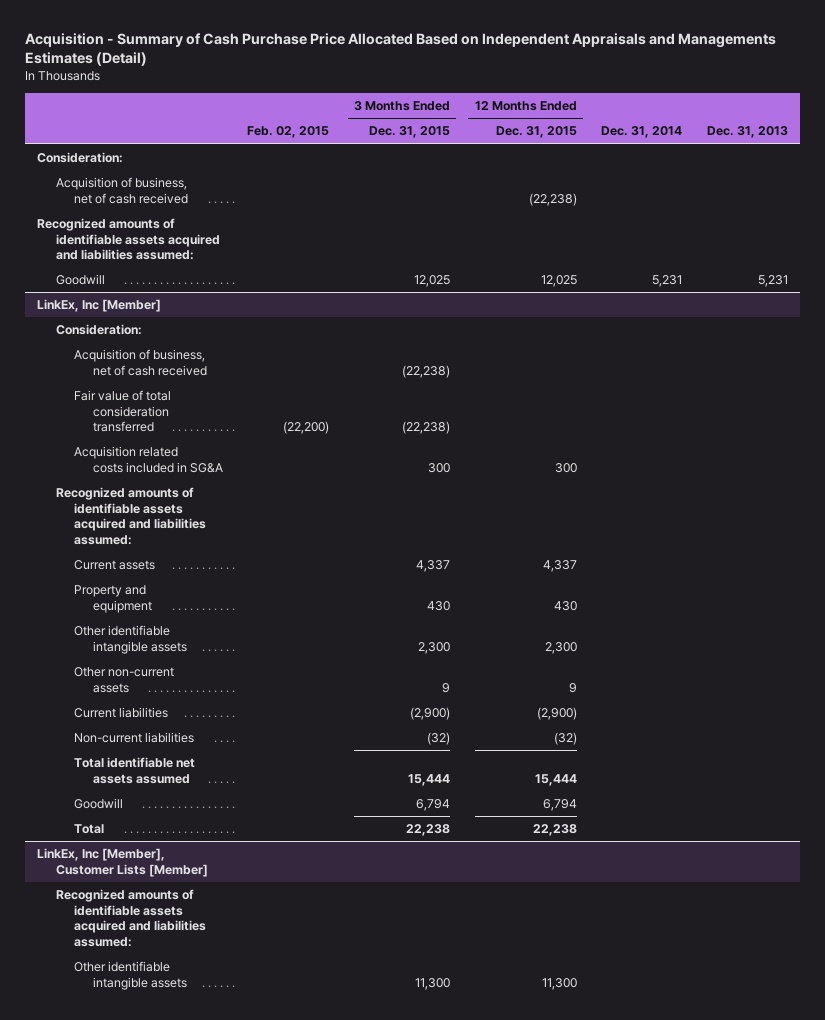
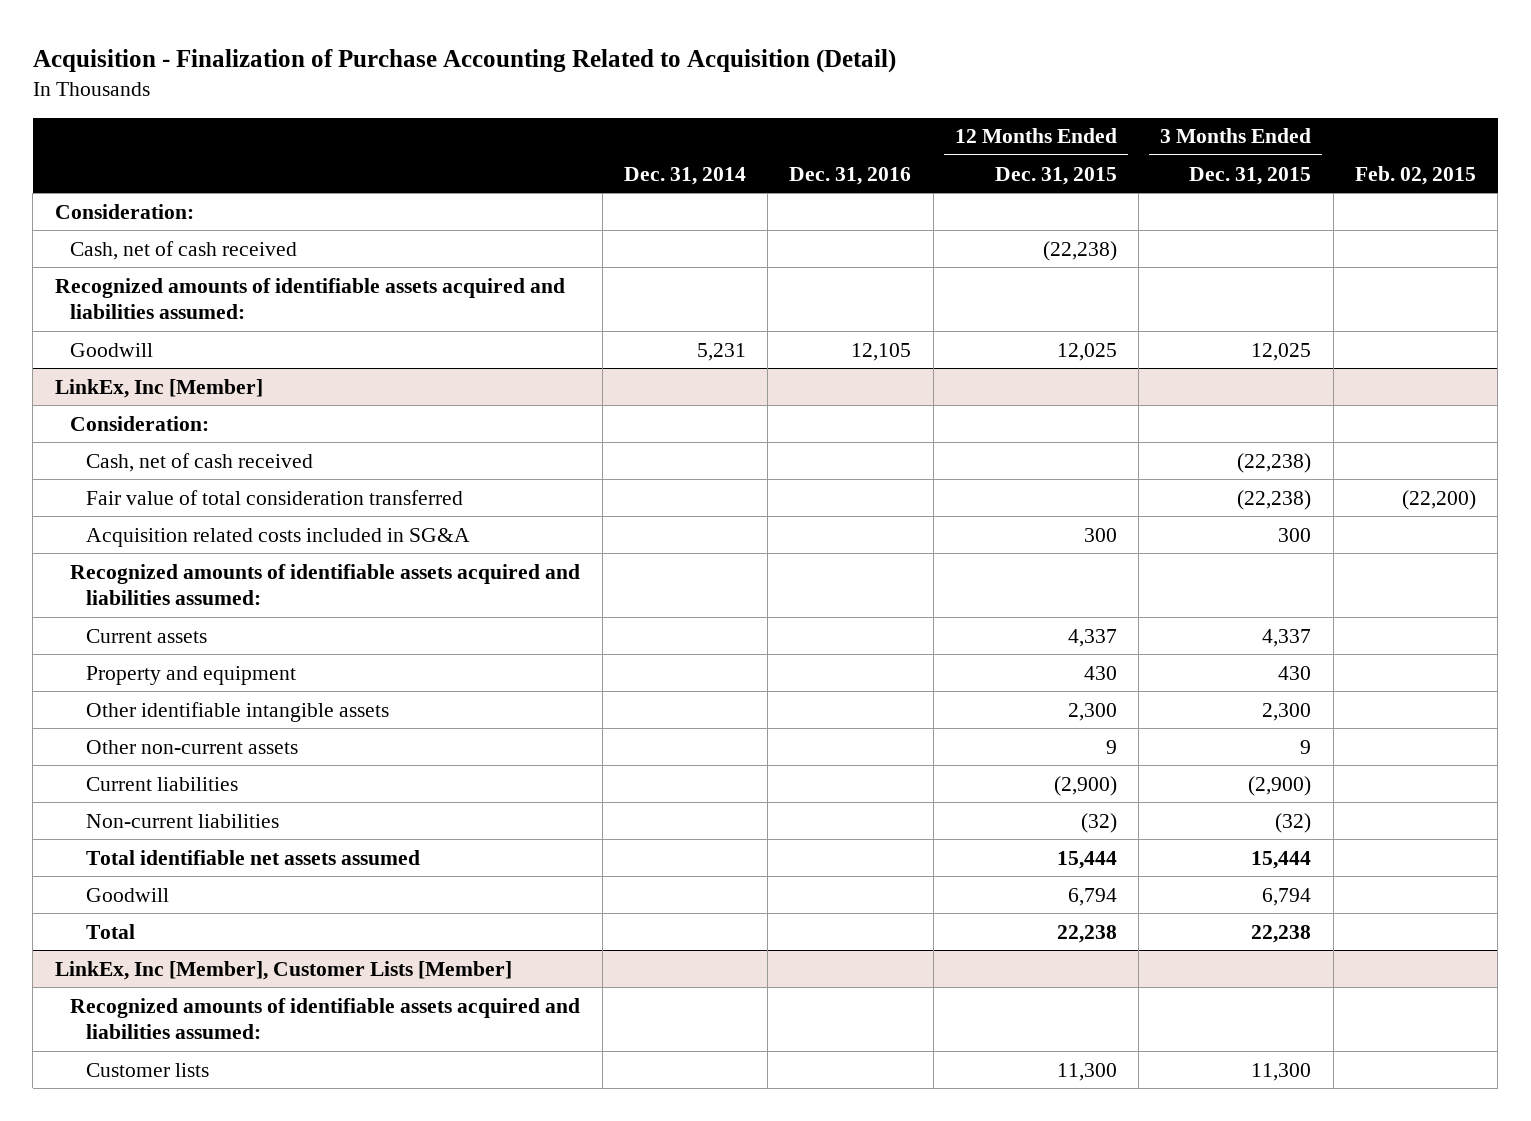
[24,33,776,67] Acquisition - Summary of Cash Purchase Price Allocated Based on Independent Appraisals and Managements Estimates (Detail) -> [32,48,896,73] Acquisition - Finalization of Purchase Accounting Related to Acquisition (Detail)
[706,126,788,139] Dec. 31, 2013 -> none
none -> [789,166,912,185] Dec. 31, 2016
[55,177,189,204] Acquisition of business, net of cash received -> [70,240,298,260] Cash, net of cash received
[74,349,207,376] Acquisition of business, net of cash received -> [86,452,314,472] Cash, net of cash received
[74,961,187,990] Other identifiable intangible assets -> [86,1062,210,1077] Customer lists

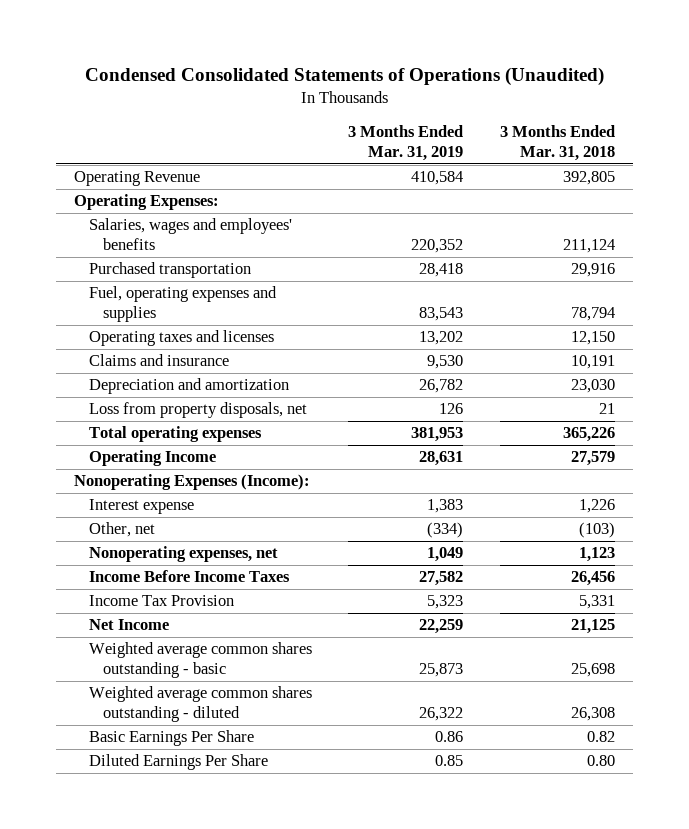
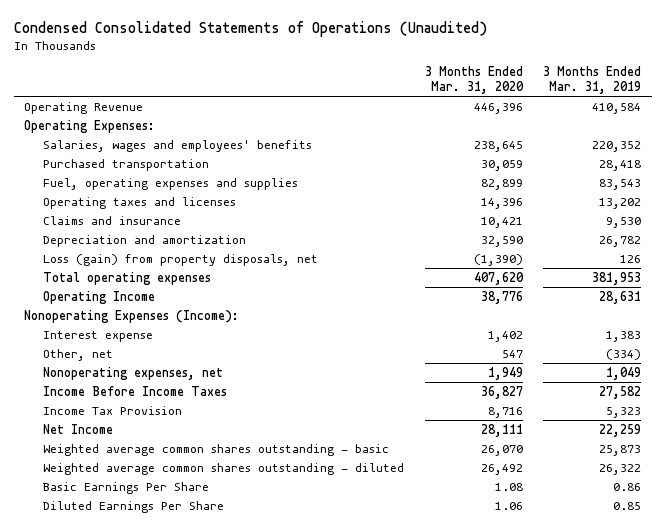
[499,125,615,161] 3 Months Ended Mar. 31, 2018 -> none
none -> [424,65,524,94] 3 Months Ended Mar. 31, 2020
[88,402,307,419] Loss from property disposals, net -> [42,253,318,266] Loss (gain) from property disposals, net

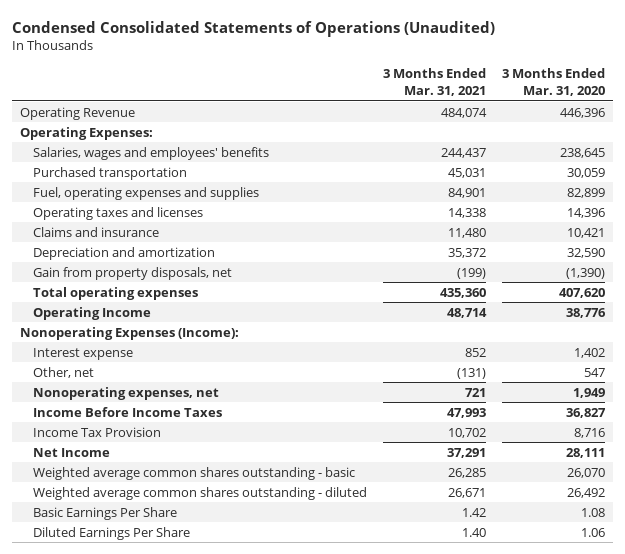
[543,65,642,94] 3 Months Ended Mar. 31, 2019 -> none
none -> [382,68,486,97] 3 Months Ended Mar. 31, 2021
[42,253,318,266] Loss (gain) from property disposals, net -> [32,266,232,280] Gain from property disposals, net

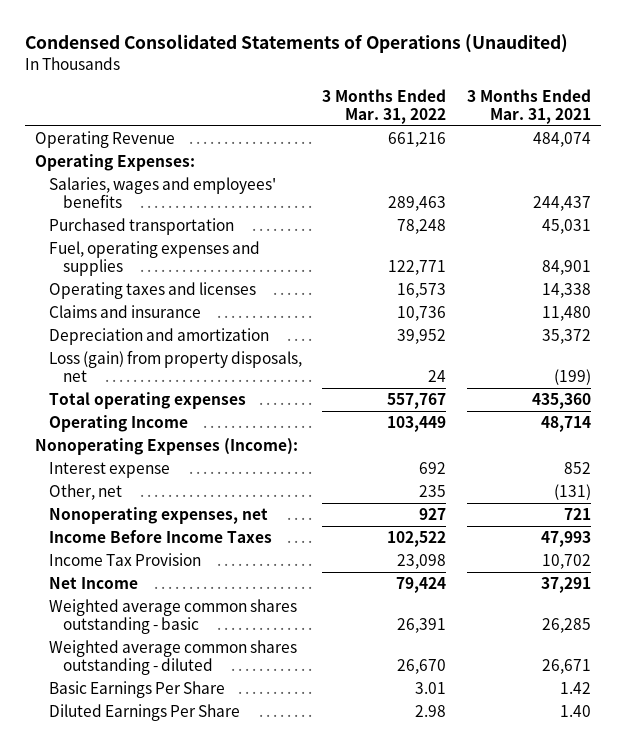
[501,68,605,97] 3 Months Ended Mar. 31, 2020 -> none
none -> [322,89,447,125] 3 Months Ended Mar. 31, 2022
[32,266,232,280] Gain from property disposals, net -> [49,350,303,383] Loss (gain) from property disposals, net

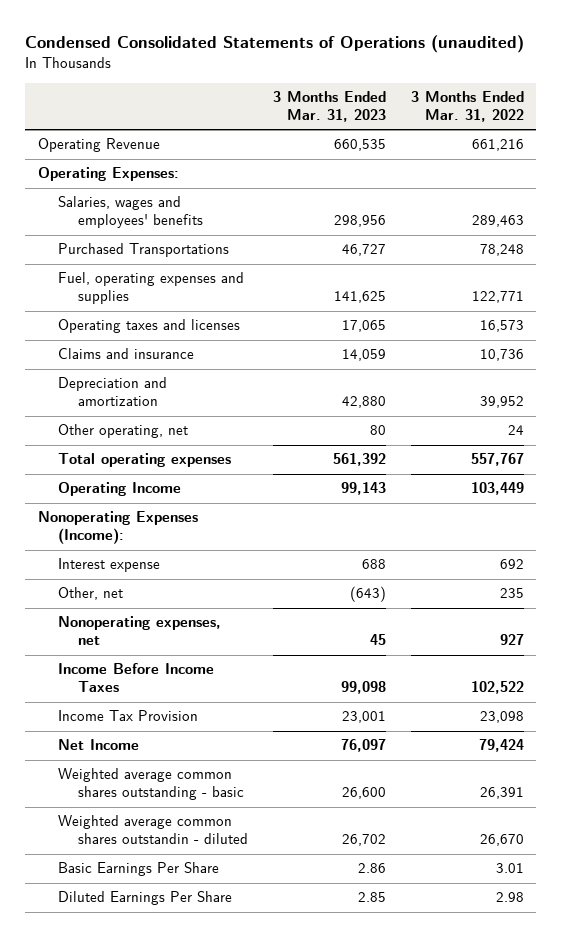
[25,34,569,54] Condensed Consolidated Statements of Operations (Unaudited) -> [25,35,525,54] Condensed Consolidated Statements of Operations (unaudited)
[466,89,591,125] 3 Months Ended Mar. 31, 2021 -> none
none -> [272,91,386,122] 3 Months Ended Mar. 31, 2023
[49,218,235,236] Purchased transportation -> [57,243,229,258] Purchased Transportations
[49,350,303,383] Loss (gain) from property disposals, net -> [57,424,188,439] Other operating, net
[49,640,298,676] Weighted average common shares outstanding - diluted -> [57,815,248,845] Weighted average common shares outstandin - diluted

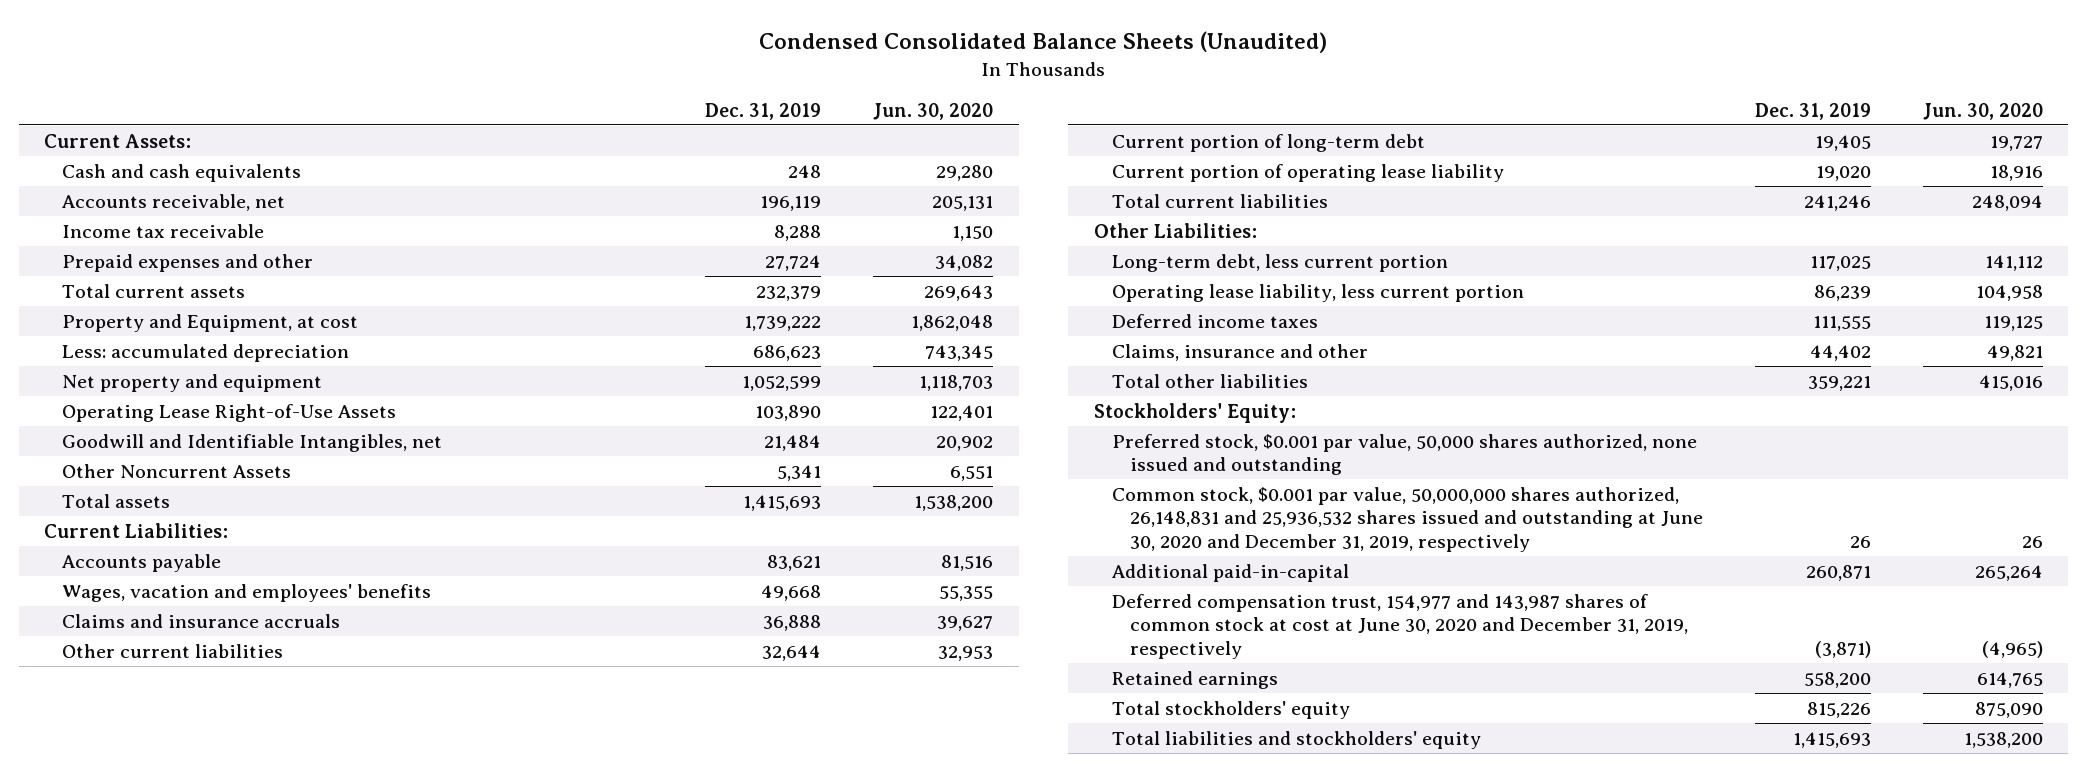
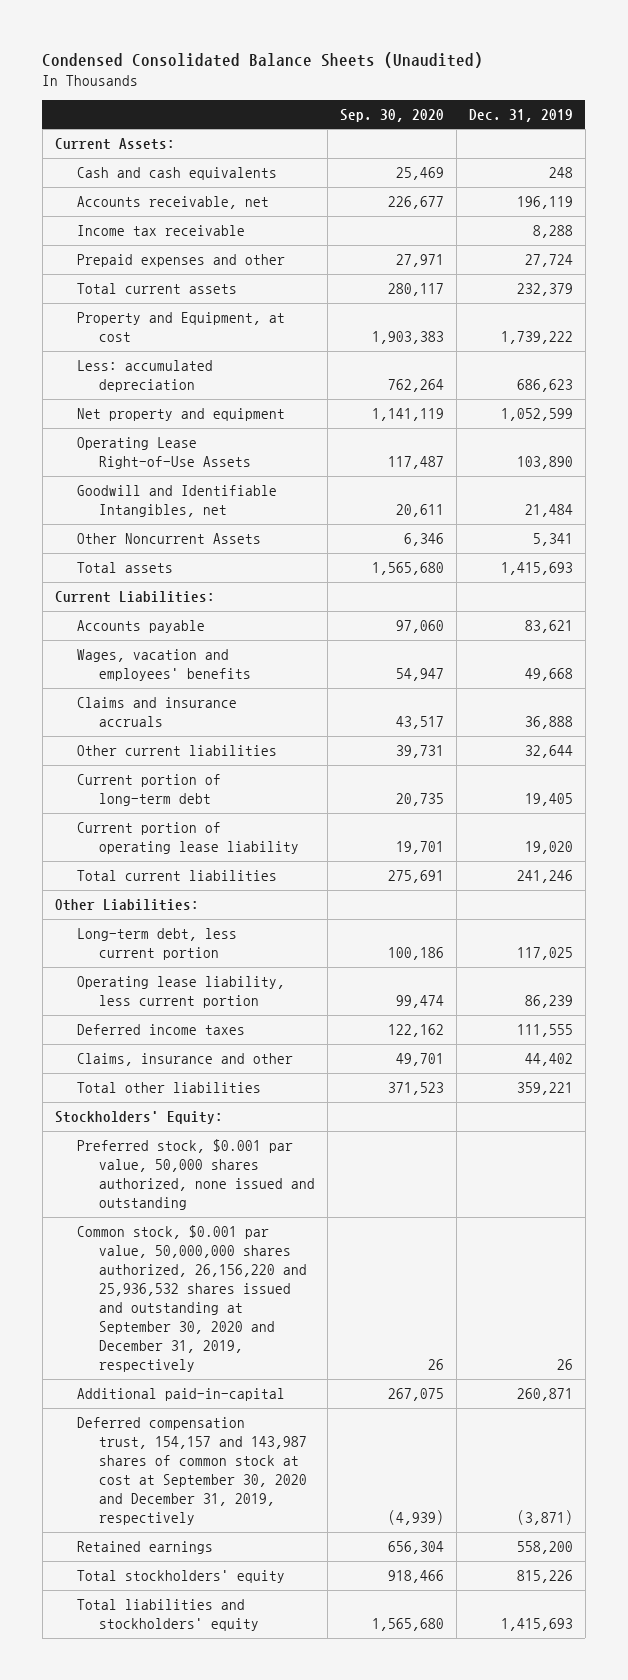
[873,102,994,120] Jun. 30, 2020 -> none
none -> [339,108,444,122] Sep. 30, 2020
[1112,486,1704,552] Common stock, $0.001 par value, 50,000,000 shares authorized, 26,148,831 and 25,936,532 shares issued and outstanding at June 30, 2020 and December 31, 2019, respectively -> [76,1225,307,1373] Common stock, $0.001 par value, 50,000,000 shares authorized, 26,156,220 and 25,936,532 shares issued and outstanding at September 30, 2020 and December 31, 2019, respectively
[1112,593,1689,659] Deferred compensation trust, 154,977 and 143,987 shares of common stock at cost at June 30, 2020 and December 31, 2019, respectively -> [76,1417,307,1526] Deferred compensation trust, 154,157 and 143,987 shares of common stock at cost at September 30, 2020 and December 31, 2019, respectively

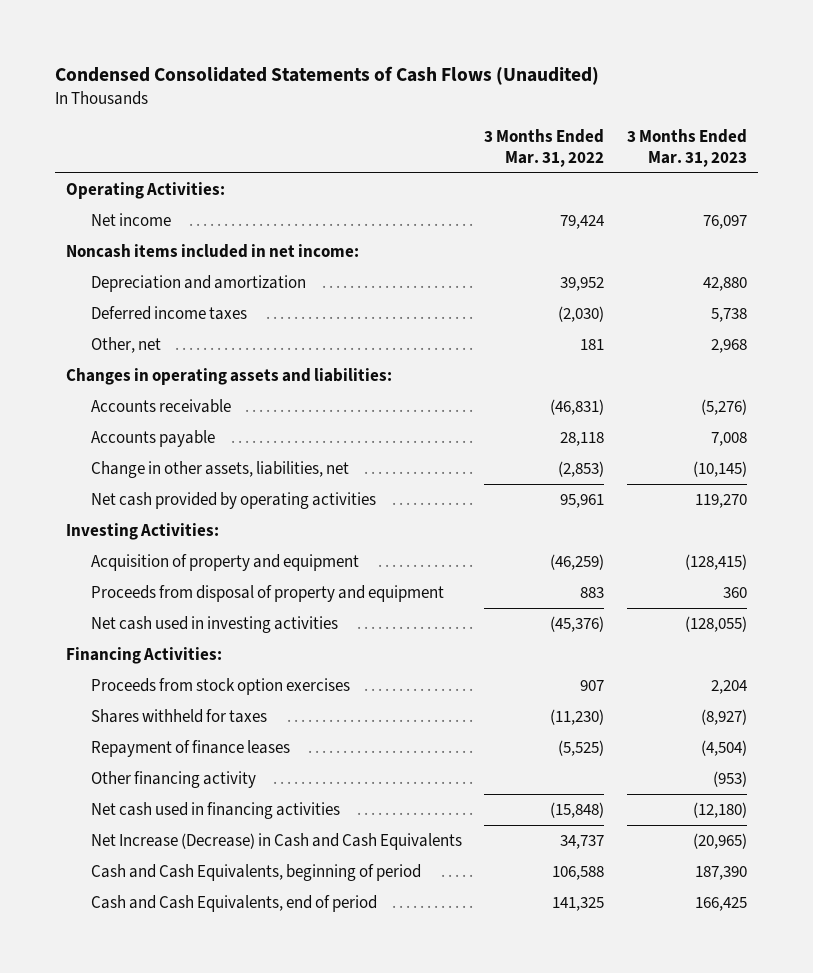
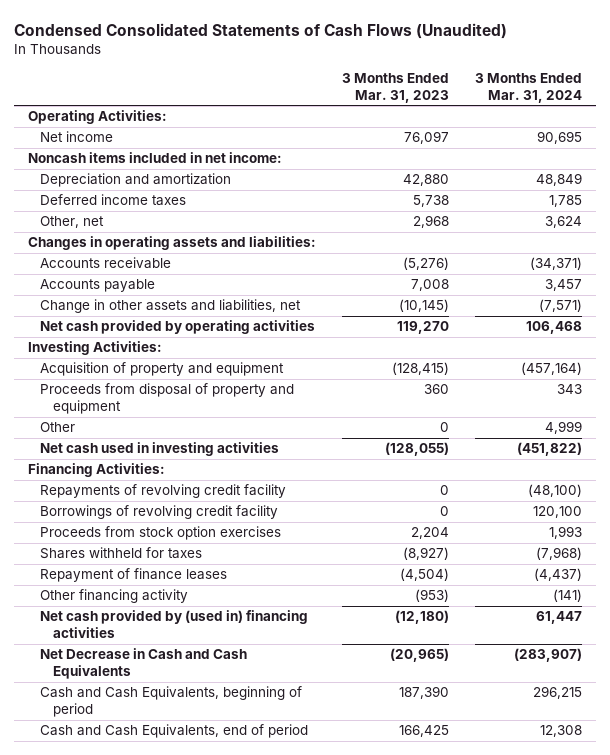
[484,129,605,168] 3 Months Ended Mar. 31, 2022 -> none
none -> [475,73,583,103] 3 Months Ended Mar. 31, 2024
[91,460,350,478] Change in other assets, liabilities, net -> [40,299,302,314] Change in other assets and liabilities, net
none -> [40,422,76,433] Other
none -> [40,484,287,499] Repayments of revolving credit facility
none -> [40,505,279,520] Borrowings of revolving credit facility
[91,801,341,819] Net cash used in financing activities -> [40,610,309,639] Net cash provided by (used in) financing activities
[91,832,463,850] Net Increase (Decrease) in Cash and Cash Equivalents -> [40,648,248,680] Net Decrease in Cash and Cash Equivalents

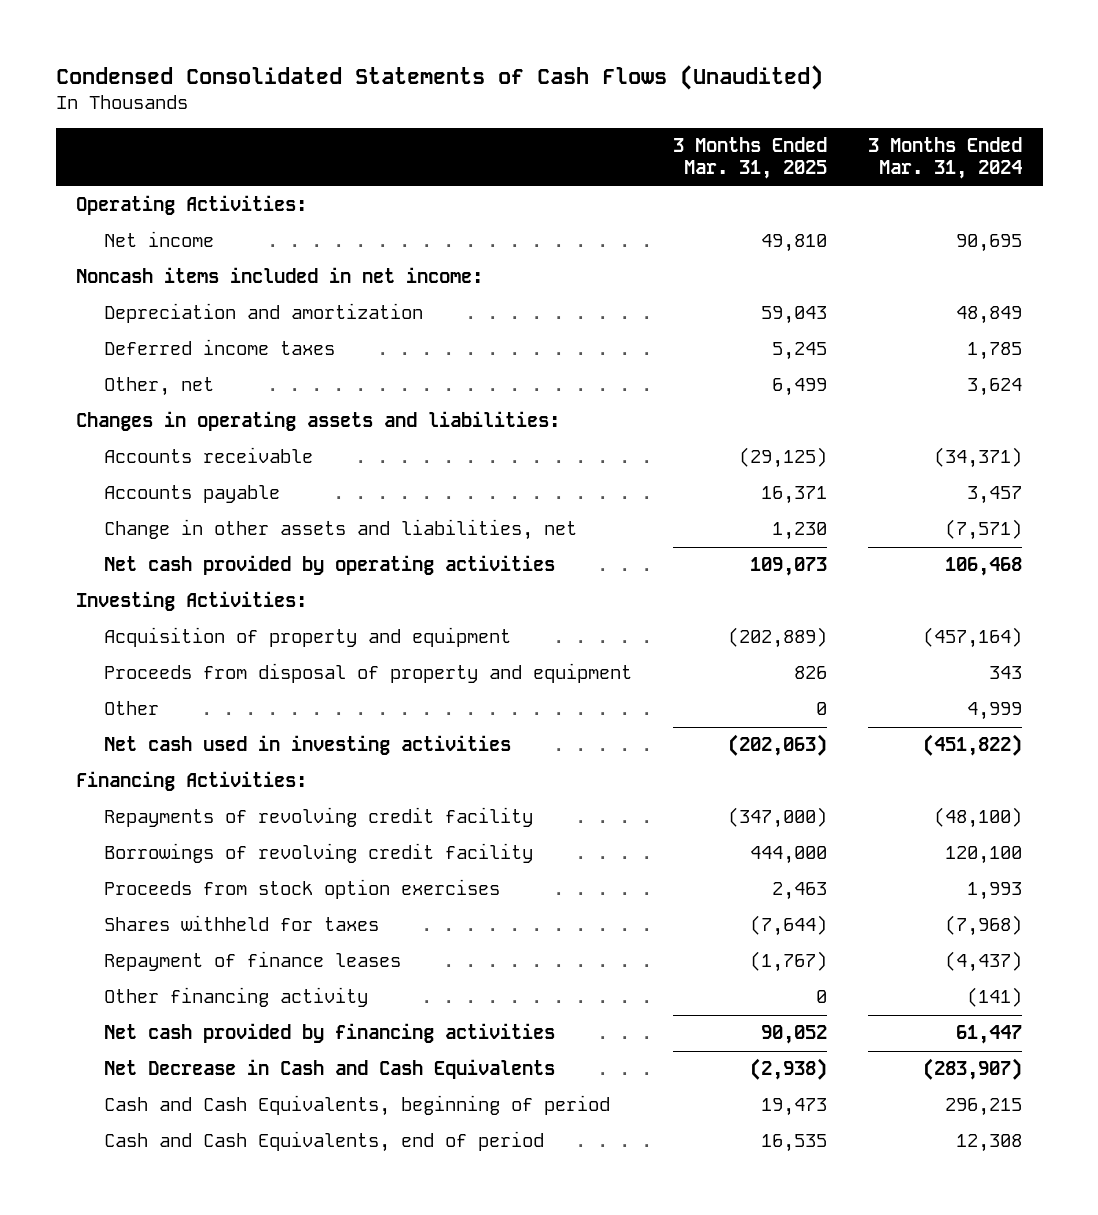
[341,73,449,103] 3 Months Ended Mar. 31, 2023 -> none
none -> [672,137,827,180] 3 Months Ended Mar. 31, 2025
[40,610,309,639] Net cash provided by (used in) financing activities -> [103,1023,555,1044] Net cash provided by financing activities

